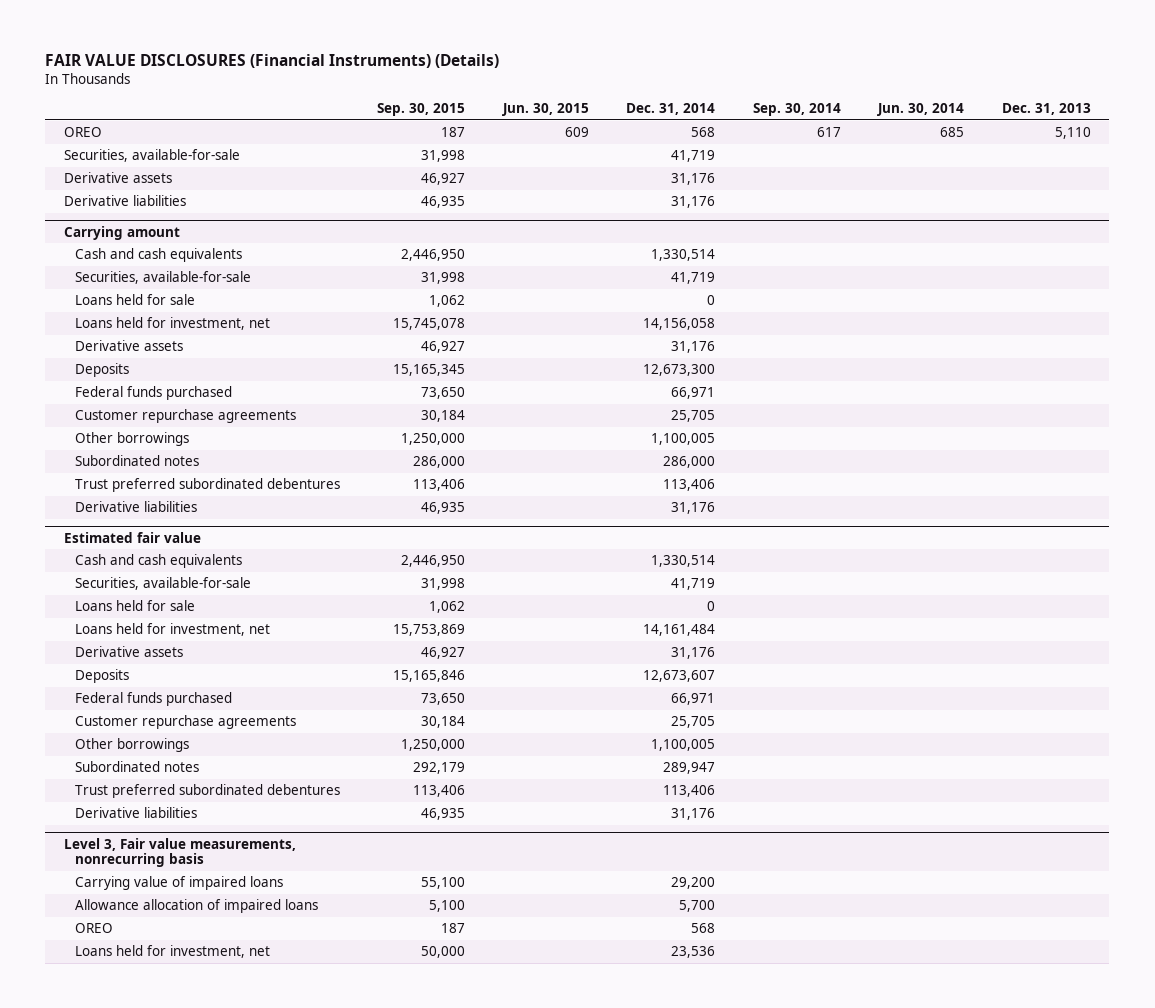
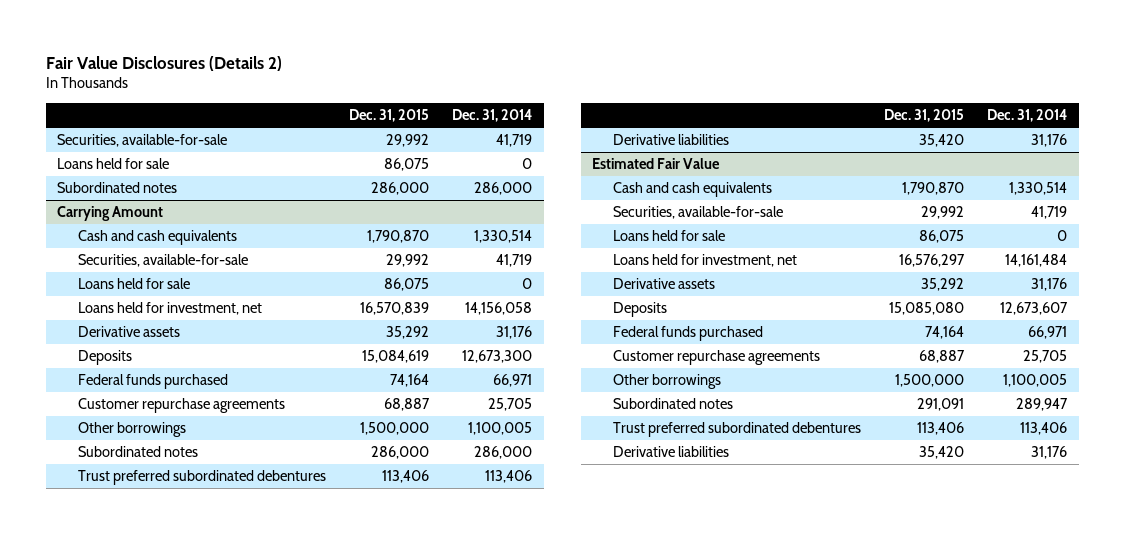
[45,53,500,68] FAIR VALUE DISCLOSURES (Financial Instruments) (Details) -> [45,55,282,71] Fair Value Disclosures (Details 2)
[377,103,466,117] Sep. 30, 2015 -> none
[501,103,589,117] Jun. 30, 2015 -> none
[752,103,841,117] Sep. 30, 2014 -> none
[877,103,965,117] Jun. 30, 2014 -> none
[1001,103,1091,116] Dec. 31, 2013 -> none
none -> [349,109,430,123] Dec. 31, 2015
[63,127,102,138] OREO -> none
[63,172,172,184] Derivative assets -> none
[63,195,186,207] Derivative liabilities -> none
none -> [57,158,170,170] Loans held for sale
none -> [57,182,178,194] Subordinated notes
[63,225,180,240] Carrying amount -> [57,206,164,222] Carrying Amount
[63,531,201,543] Estimated fair value -> [592,158,721,170] Estimated Fair Value
[63,837,296,868] Level 3, Fair value measurements, nonrecurring basis -> none
[74,876,283,891] Carrying value of impaired loans -> none
[74,899,318,914] Allowance allocation of impaired loans -> none
[74,923,113,934] OREO -> none
[74,945,270,959] Loans held for investment, net -> none

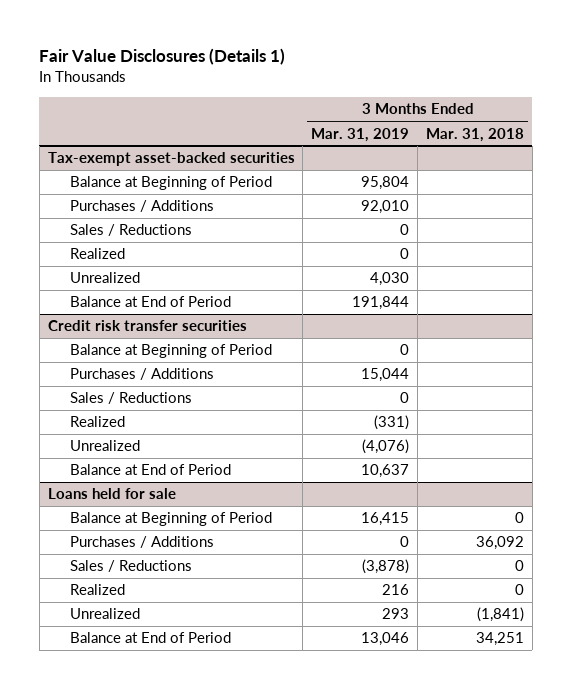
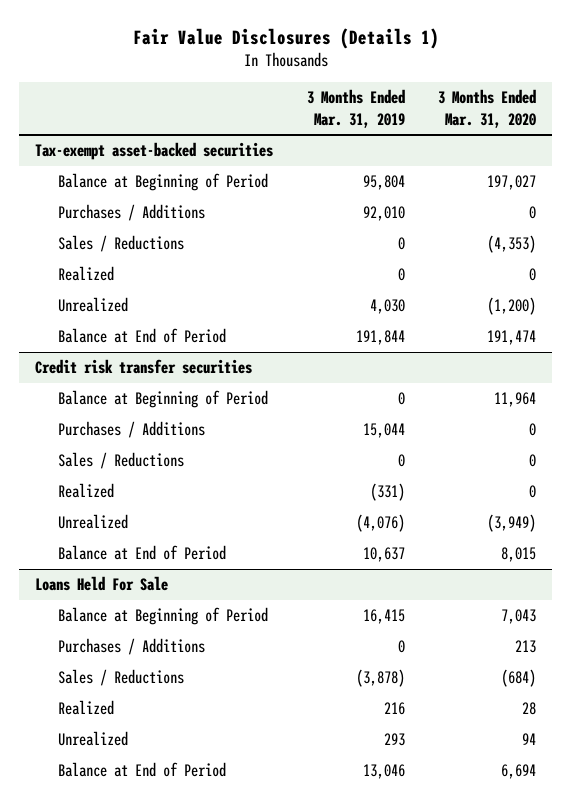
[425,127,524,142] Mar. 31, 2018 -> none
none -> [437,89,536,128] 3 Months Ended Mar. 31, 2020
[47,488,176,500] Loans held for sale -> [35,576,169,592] Loans Held For Sale

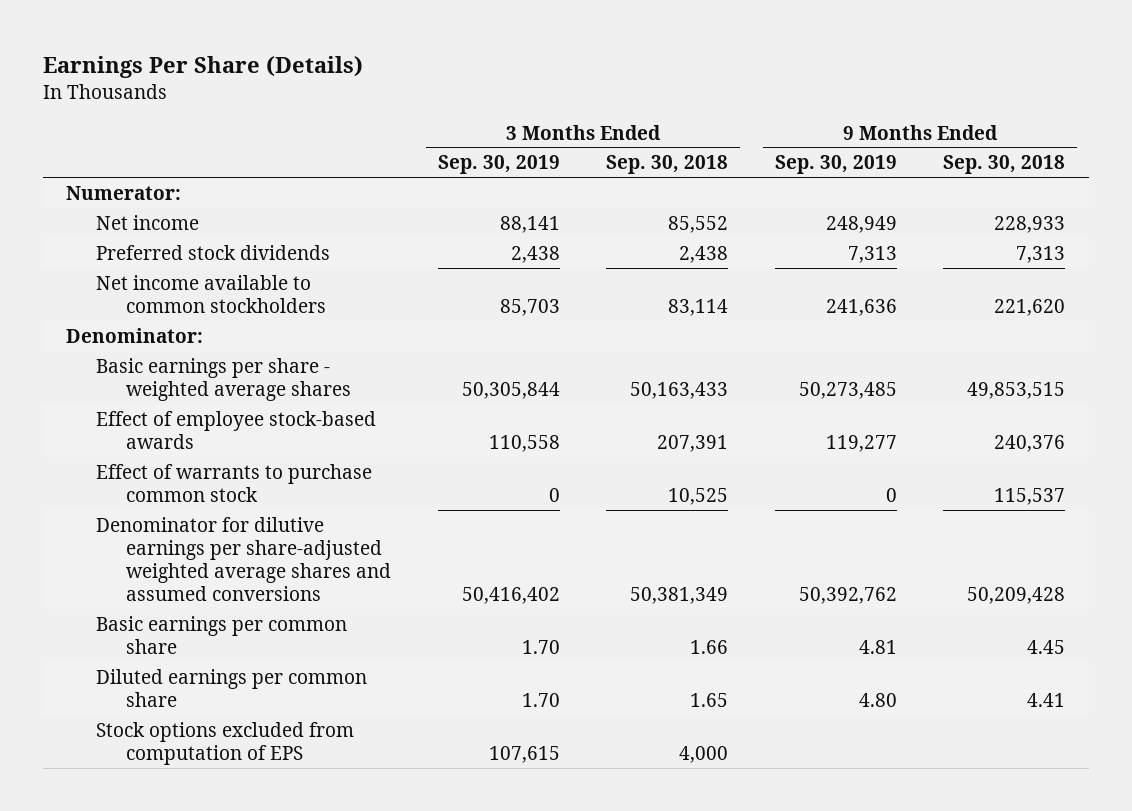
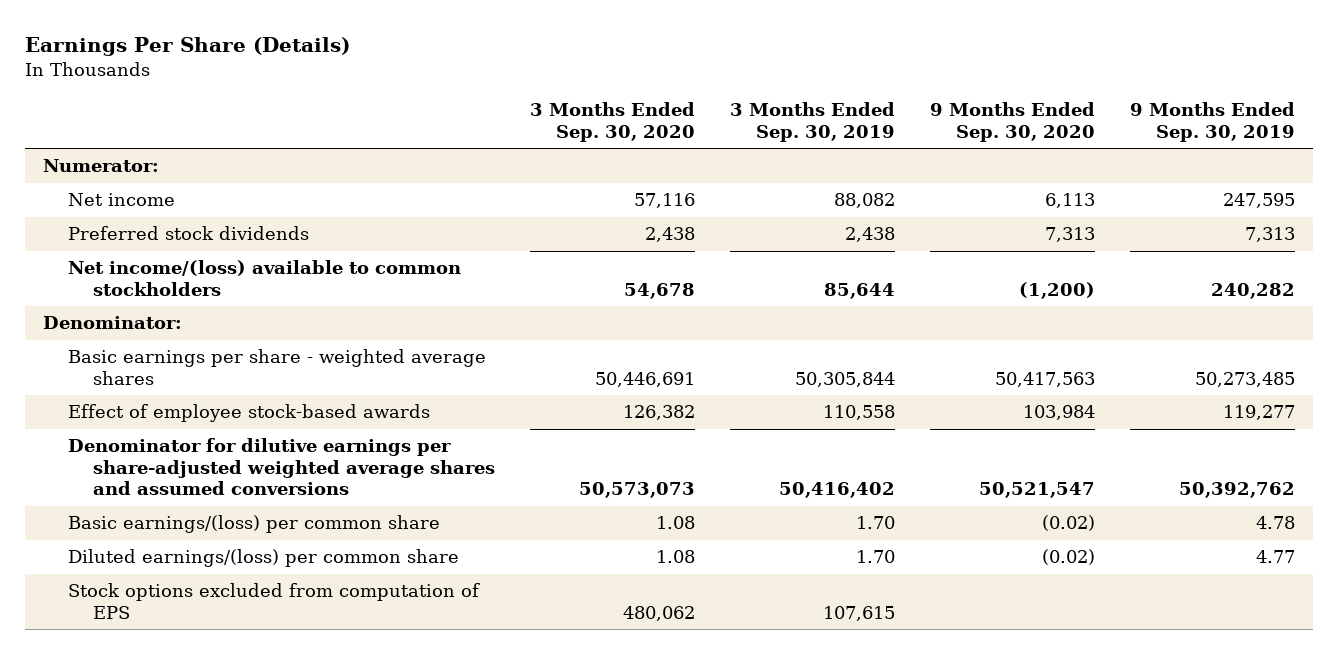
[606,155,729,175] Sep. 30, 2018 -> none
[943,155,1066,175] Sep. 30, 2018 -> none
none -> [530,102,696,142] 3 Months Ended Sep. 30, 2020
none -> [930,102,1096,142] 9 Months Ended Sep. 30, 2020
[499,215,560,233] 88,141 -> [834,193,896,209] 88,082
[825,215,897,233] 248,949 -> [1223,193,1296,209] 247,595
[96,274,327,313] Net income available to common stockholders -> [68,260,462,296] Net income/(loss) available to common stockholders
[499,298,560,316] 85,703 -> [824,282,896,299] 85,644
[825,298,897,316] 241,636 -> [1211,282,1296,299] 240,282
[96,463,373,502] Effect of warrants to purchase common stock -> none
[96,615,348,654] Basic earnings per common share -> [68,515,441,534] Basic earnings/(loss) per common share
[858,639,897,654] 4.81 -> [1256,516,1296,530] 4.78
[96,668,368,707] Diluted earnings per common share -> [68,549,460,568] Diluted earnings/(loss) per common share
[858,692,897,707] 4.80 -> [1256,550,1296,564] 4.77

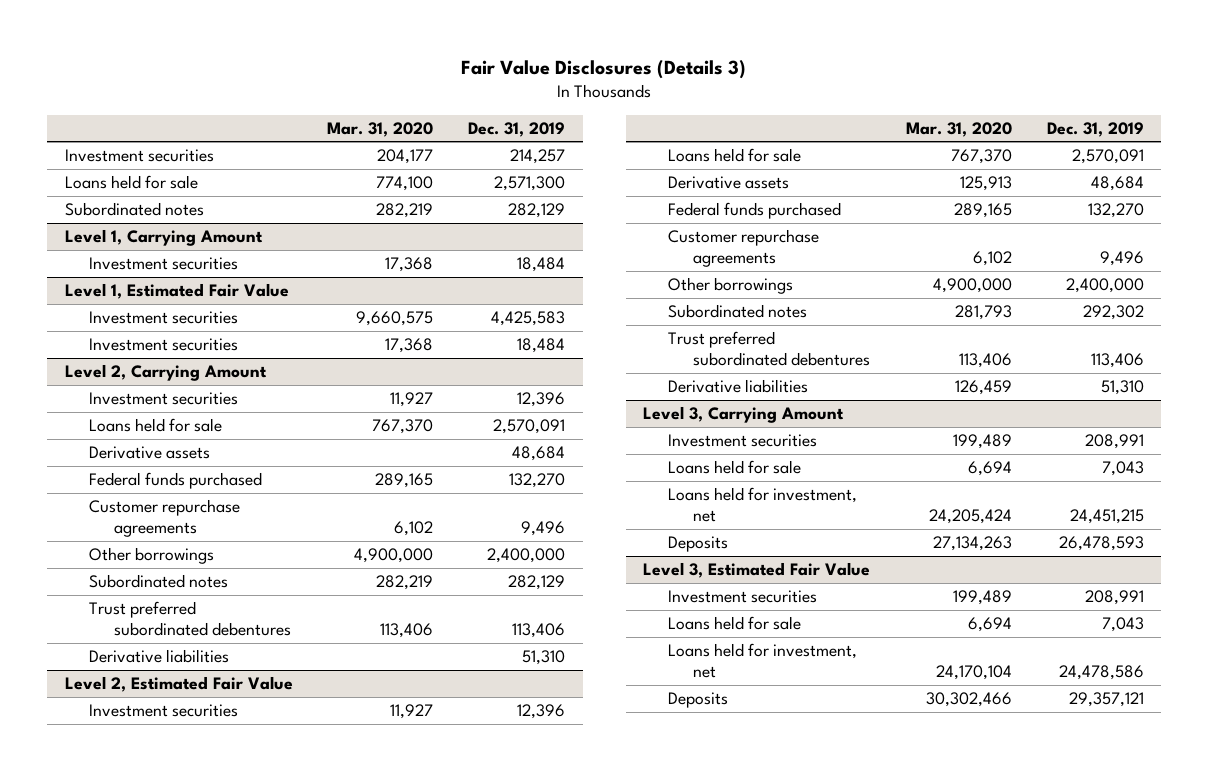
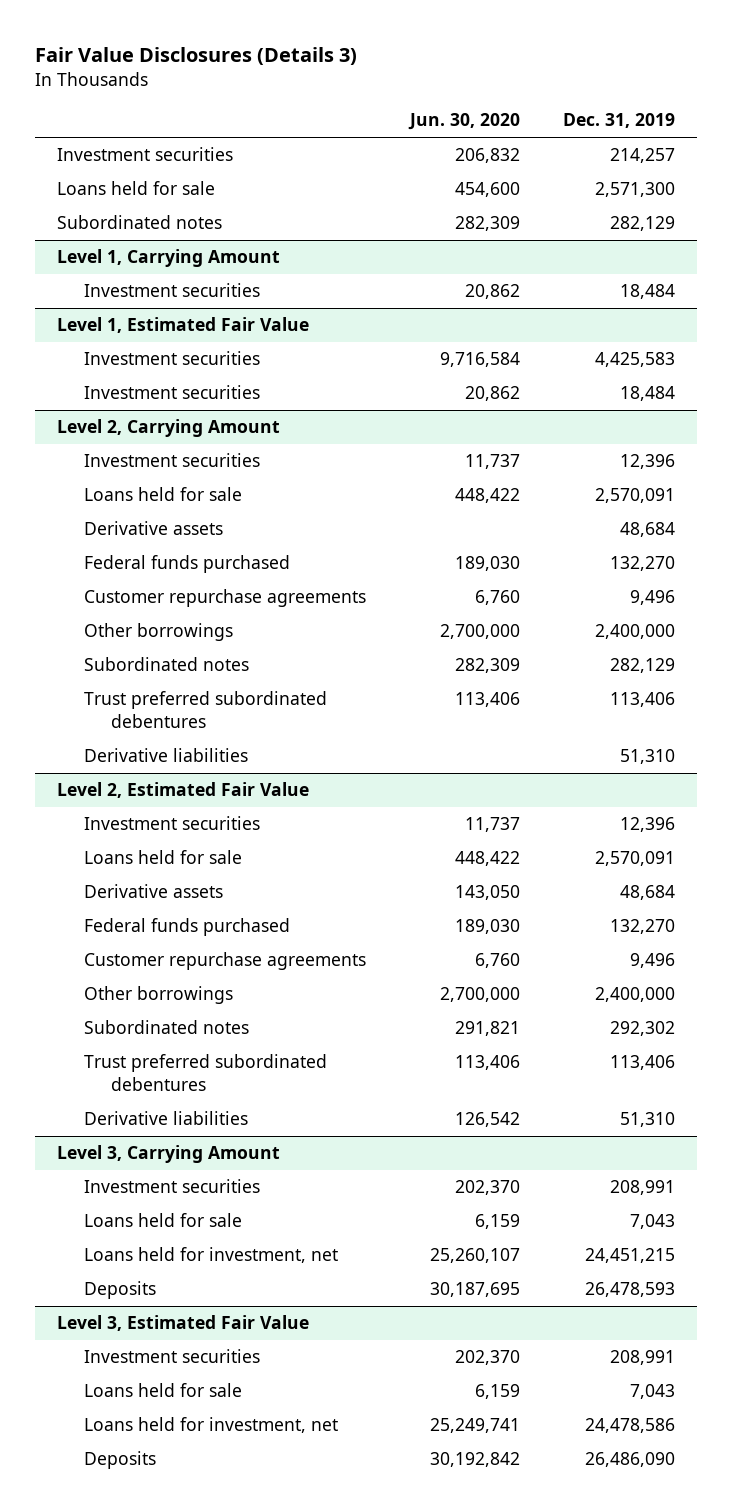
[327,121,434,137] Mar. 31, 2020 -> none
none -> [407,113,520,131] Jun. 30, 2020
[1068,692,1144,708] 29,357,121 -> [585,1452,676,1468] 26,486,090

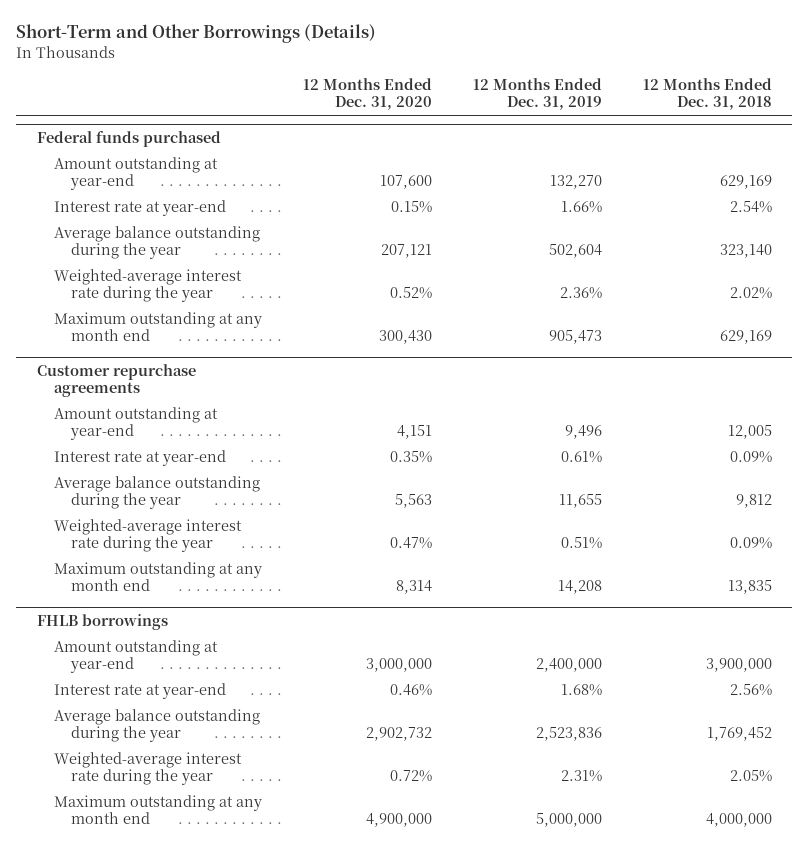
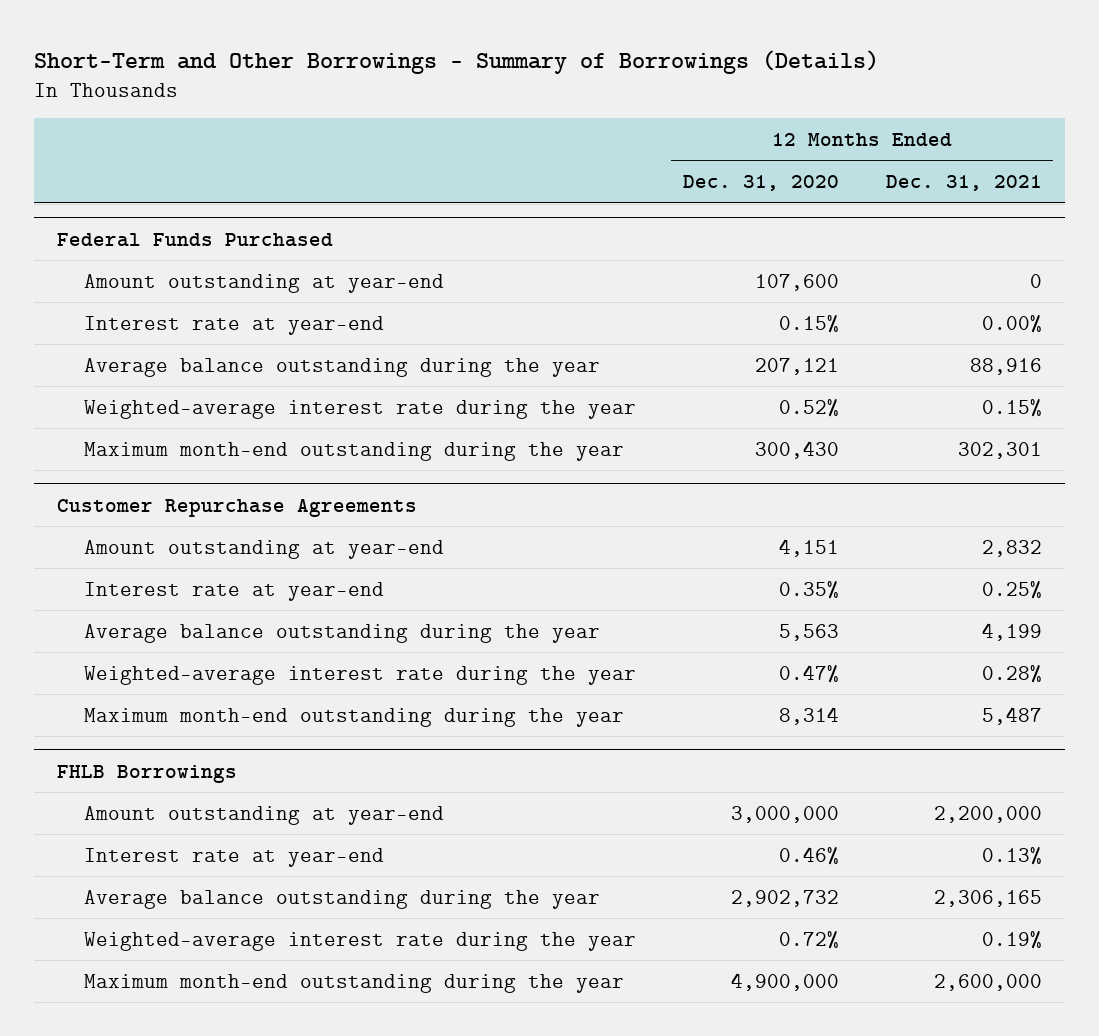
[16,24,377,44] Short-Term and Other Borrowings (Details) -> [34,49,880,74] Short-Term and Other Borrowings - Summary of Borrowings (Details)
[472,78,602,111] 12 Months Ended Dec. 31, 2019 -> none
[642,78,772,111] 12 Months Ended Dec. 31, 2018 -> none
none -> [885,175,1042,192] Dec. 31, 2021
[36,130,221,147] Federal funds purchased -> [57,232,334,247] Federal Funds Purchased
[53,312,262,342] Maximum outstanding at any month end -> [83,441,624,461] Maximum month-end outstanding during the year
[36,363,196,397] Customer repurchase agreements -> [57,498,418,517] Customer Repurchase Agreements
[53,562,262,592] Maximum outstanding at any month end -> [83,707,624,727] Maximum month-end outstanding during the year
[36,613,168,630] FHLB borrowings -> [57,764,238,783] FHLB Borrowings
[53,795,262,825] Maximum outstanding at any month end -> [83,973,624,993] Maximum month-end outstanding during the year

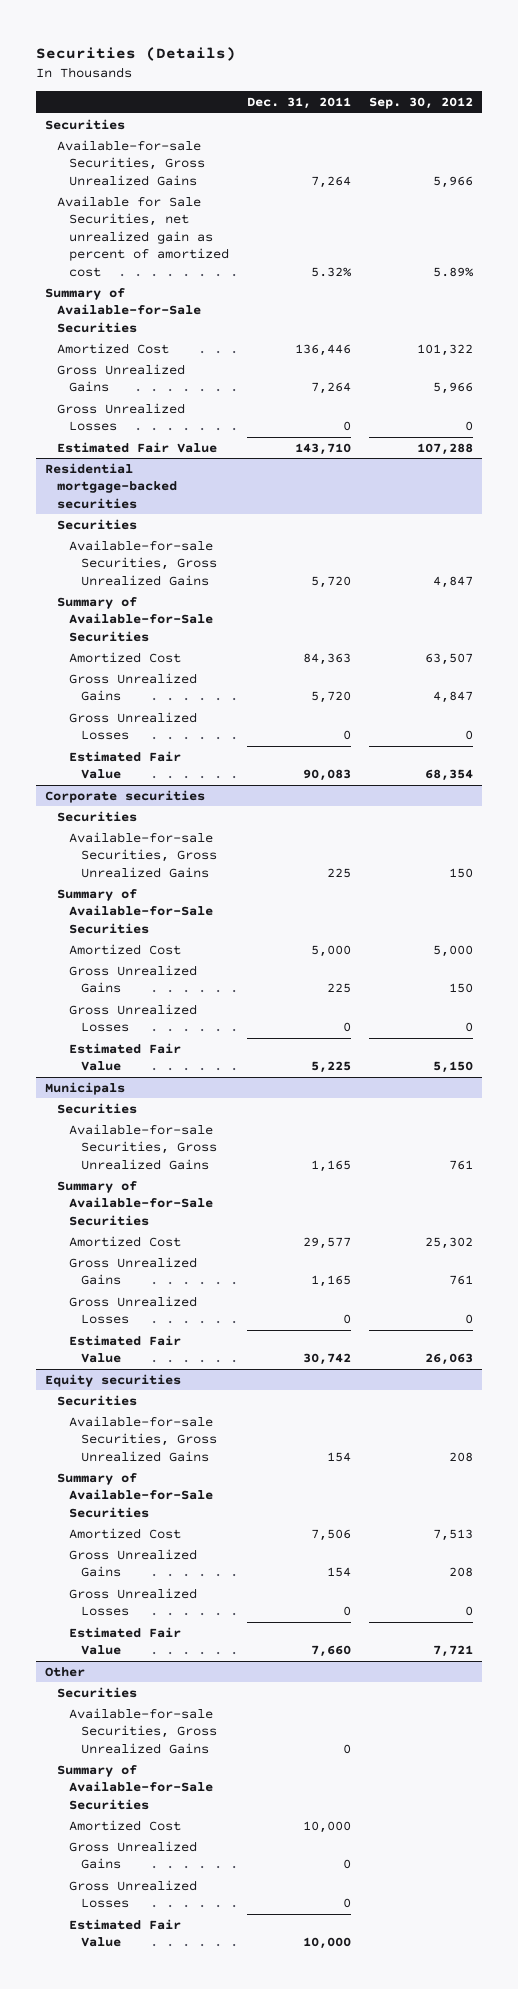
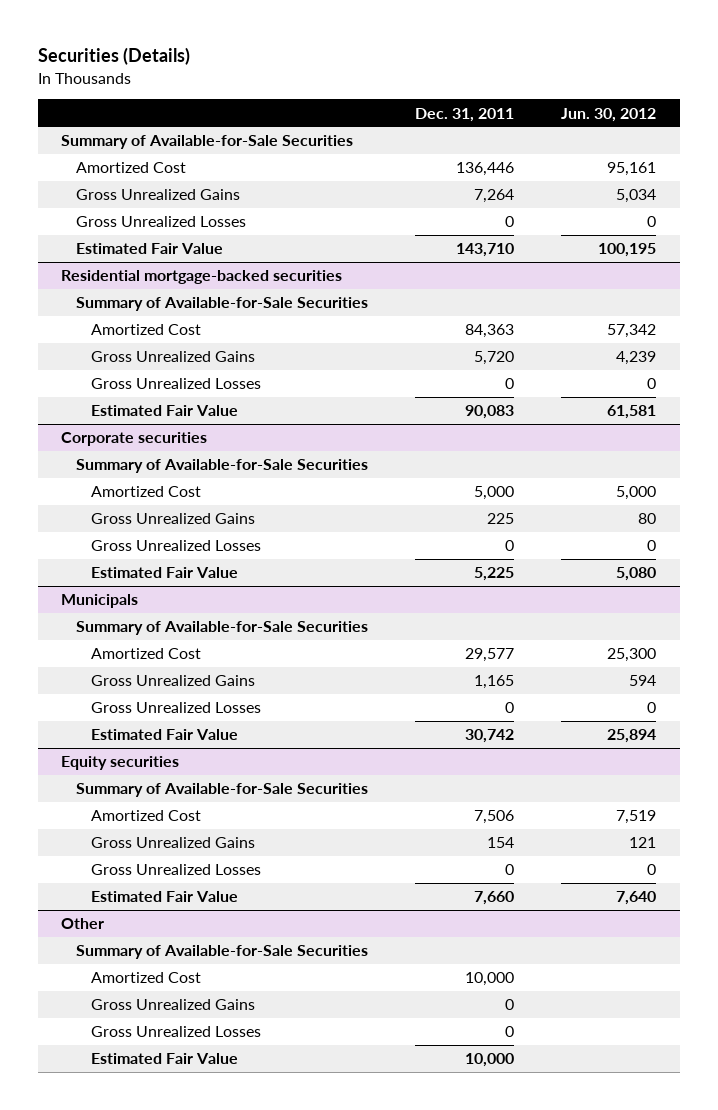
[368,97,473,110] Sep. 30, 2012 -> none
none -> [561,107,657,122] Jun. 30, 2012
[45,118,126,130] Securities -> none
[57,139,206,186] Available-for-sale Securities, Gross Unrealized Gains -> none
[57,195,230,277] Available for Sale Securities, net unrealized gain as percent of amortized cost -> none
[57,518,138,530] Securities -> none
[69,539,218,586] Available-for-sale Securities, Gross Unrealized Gains -> none
[57,810,138,822] Securities -> none
[69,831,218,878] Available-for-sale Securities, Gross Unrealized Gains -> none
[57,1102,138,1114] Securities -> none
[69,1123,218,1170] Available-for-sale Securities, Gross Unrealized Gains -> none
[57,1394,138,1406] Securities -> none
[69,1415,218,1462] Available-for-sale Securities, Gross Unrealized Gains -> none
[57,1686,138,1698] Securities -> none
[69,1707,218,1754] Available-for-sale Securities, Gross Unrealized Gains -> none

